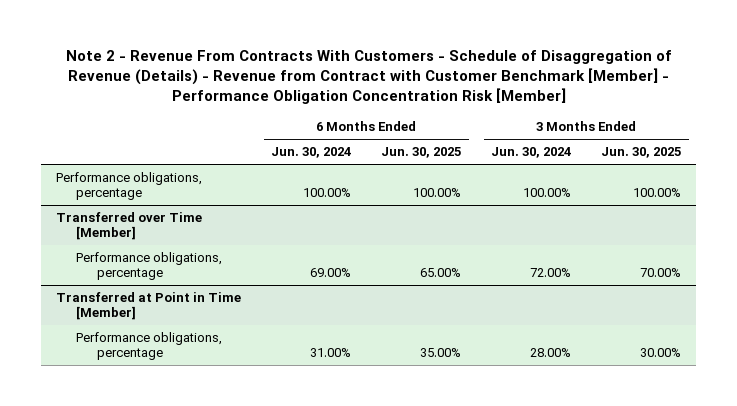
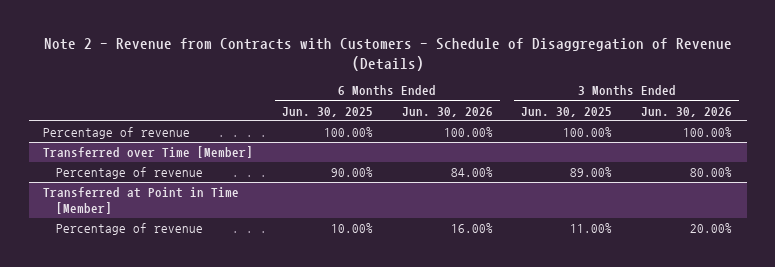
[65,50,672,105] Note 2 - Revenue From Contracts With Customers - Schedule of Disaggregation of Revenue (Details) - Revenue from Contract with Customer Benchmark [Member] - Performance Obligation Concentration Risk [Member] -> [43,38,732,71] Note 2 - Revenue from Contracts with Customers - Schedule of Disaggregation of Revenue (Details)
[271,147,352,159] Jun. 30, 2024 -> none
[491,147,572,159] Jun. 30, 2024 -> none
none -> [401,106,493,117] Jun. 30, 2026
none -> [641,106,733,117] Jun. 30, 2026
[56,172,203,201] Performance obligations, percentage -> none
none -> [43,127,191,140] Percentage of revenue
[76,252,223,281] Performance obligations, percentage -> none
none -> [56,167,204,180] Percentage of revenue
[76,332,223,361] Performance obligations, percentage -> none
none -> [56,223,204,236] Percentage of revenue

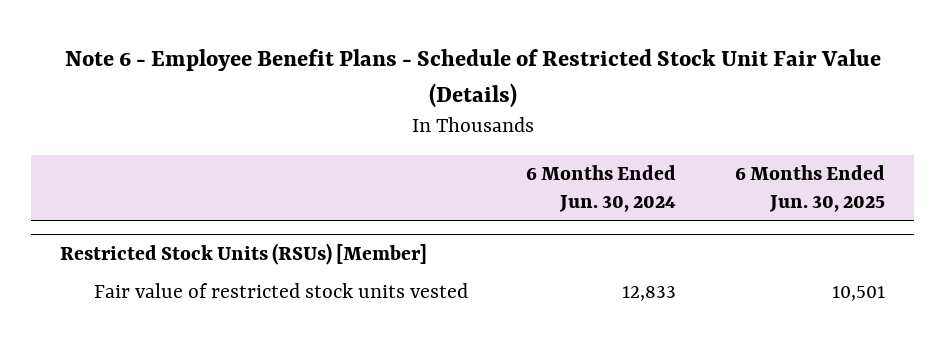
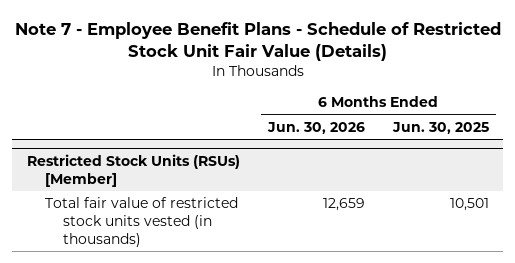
[64,49,881,108] Note 6 - Employee Benefit Plans - Schedule of Restricted Stock Unit Fair Value (Details) -> [14,21,501,61] Note 7 - Employee Benefit Plans - Schedule of Restricted Stock Unit Fair Value (Details)
[526,165,677,212] 6 Months Ended Jun. 30, 2024 -> none
none -> [266,121,365,134] Jun. 30, 2026
[93,283,468,299] Fair value of restricted stock units vested -> [44,197,238,247] Total fair value of restricted stock units vested (in thousands)

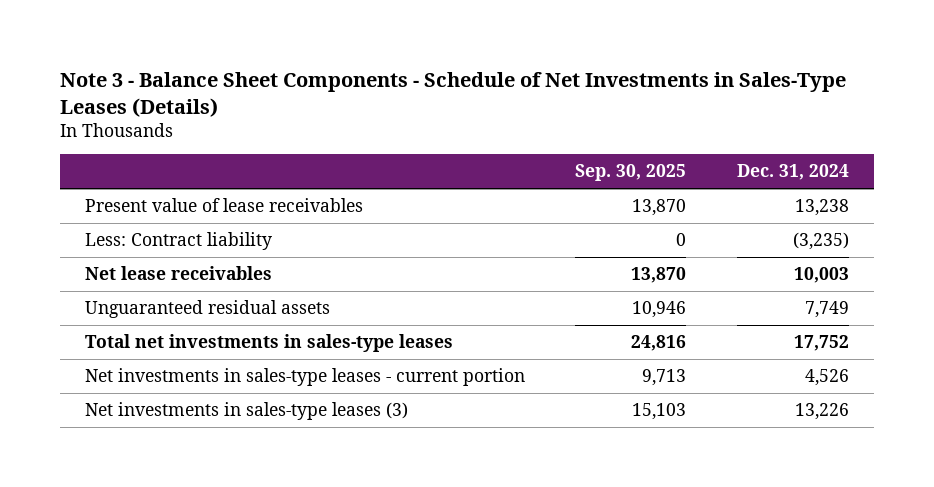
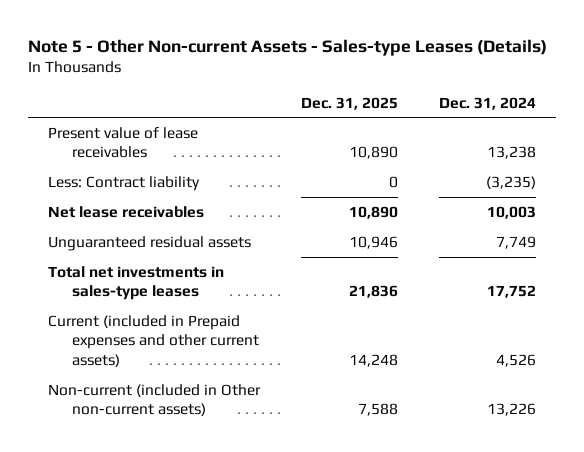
[59,71,846,117] Note 3 - Balance Sheet Components - Schedule of Net Investments in Sales-Type Leases (Details) -> [28,38,548,56] Note 5 - Other Non-current Assets - Sales-type Leases (Details)
[575,164,687,182] Sep. 30, 2025 -> none
none -> [300,96,398,110] Dec. 31, 2025
[85,368,526,387] Net investments in sales-type leases - current portion -> [48,314,260,367] Current (included in Prepaid expenses and other current assets)
[85,402,409,421] Net investments in sales-type leases (3) -> [48,383,262,417] Non-current (included in Other non-current assets)

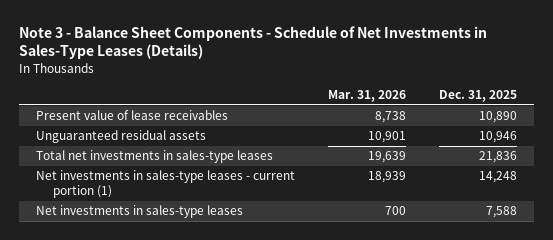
[28,38,548,56] Note 5 - Other Non-current Assets - Sales-type Leases (Details) -> [19,25,488,60] Note 3 - Balance Sheet Components - Schedule of Net Investments in Sales-Type Leases (Details)
[438,96,536,110] Dec. 31, 2024 -> none
none -> [327,89,406,102] Mar. 31, 2026
[48,175,201,191] Less: Contract liability -> none
[48,205,205,218] Net lease receivables -> none
[48,314,260,367] Current (included in Prepaid expenses and other current assets) -> [35,170,295,198] Net investments in sales-type leases - current portion (1)
[48,383,262,417] Non-current (included in Other non-current assets) -> [35,205,243,219] Net investments in sales-type leases

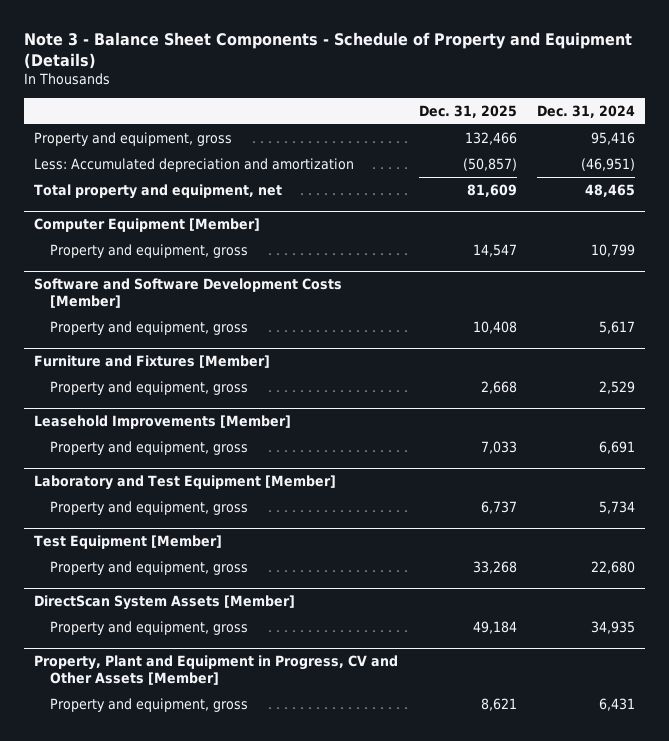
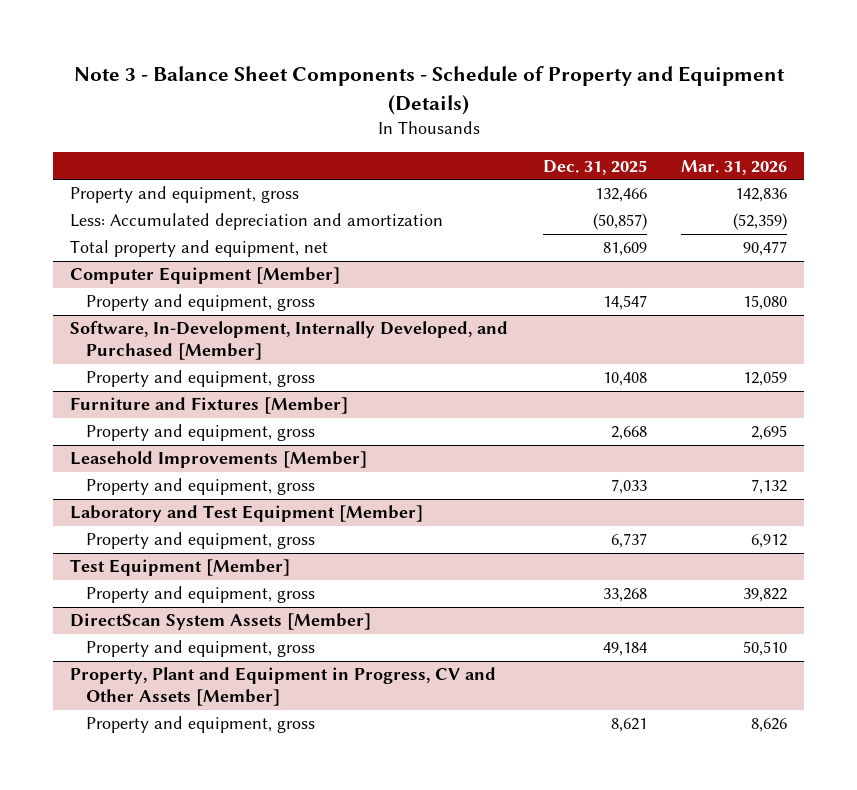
[536,104,635,118] Dec. 31, 2024 -> none
none -> [680,159,787,175] Mar. 31, 2026
[34,278,343,309] Software and Software Development Costs [Member] -> [70,321,509,361] Software, In-Development, Internally Developed, and Purchased [Member]

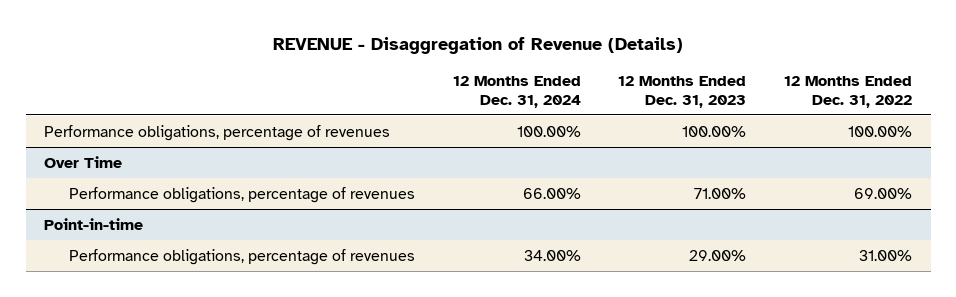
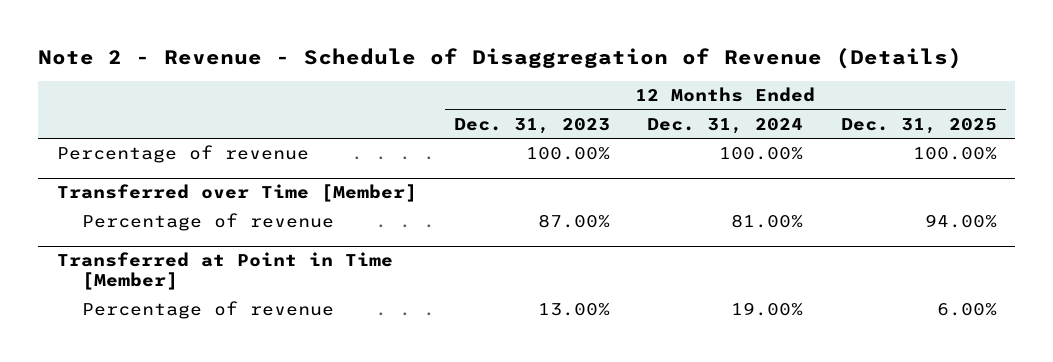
[273,36,684,54] REVENUE - Disaggregation of Revenue (Details) -> [37,48,962,70] Note 2 - Revenue - Schedule of Disaggregation of Revenue (Details)
[783,76,912,108] 12 Months Ended Dec. 31, 2022 -> none
none -> [840,117,997,134] Dec. 31, 2025
[44,124,391,141] Performance obligations, percentage of revenues -> none
[69,186,416,203] Performance obligations, percentage of revenues -> none
[69,248,416,265] Performance obligations, percentage of revenues -> none
none -> [56,145,309,164] Percentage of revenue
[44,155,123,168] Over Time -> [56,184,417,203] Transferred over Time [Member]
none -> [82,213,335,232] Percentage of revenue
[44,217,144,230] Point-in-time -> [56,252,393,291] Transferred at Point in Time [Member]
none -> [82,301,335,320] Percentage of revenue

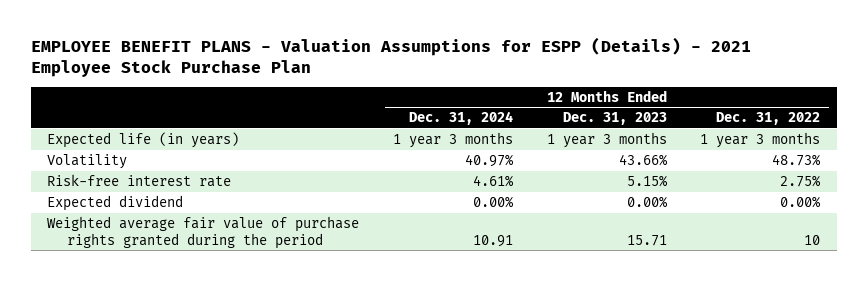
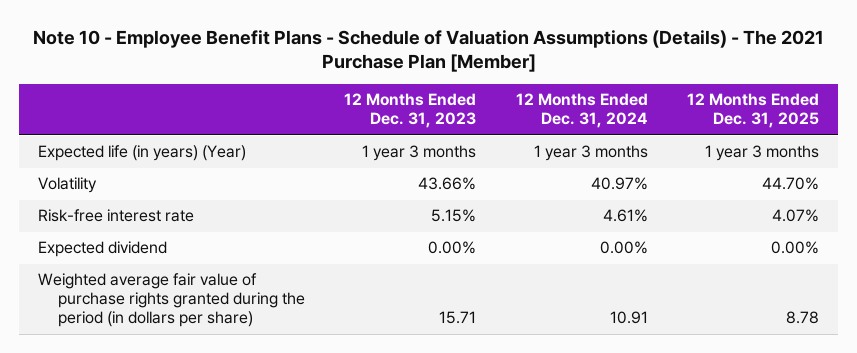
[30,36,751,78] EMPLOYEE BENEFIT PLANS - Valuation Assumptions for ESPP (Details) - 2021 Employee Stock Purchase Plan -> [32,29,824,73] Note 10 - Employee Benefit Plans - Schedule of Valuation Assumptions (Details) - The 2021 Purchase Plan [Member]
[716,112,821,126] Dec. 31, 2022 -> none
none -> [686,93,819,129] 12 Months Ended Dec. 31, 2025
[47,132,240,149] Expected life (in years) -> [38,145,247,162] Expected life (in years) (Year)
[47,216,360,249] Weighted average fair value of purchase rights granted during the period -> [38,273,306,328] Weighted average fair value of purchase rights granted during the period (in dollars per share)

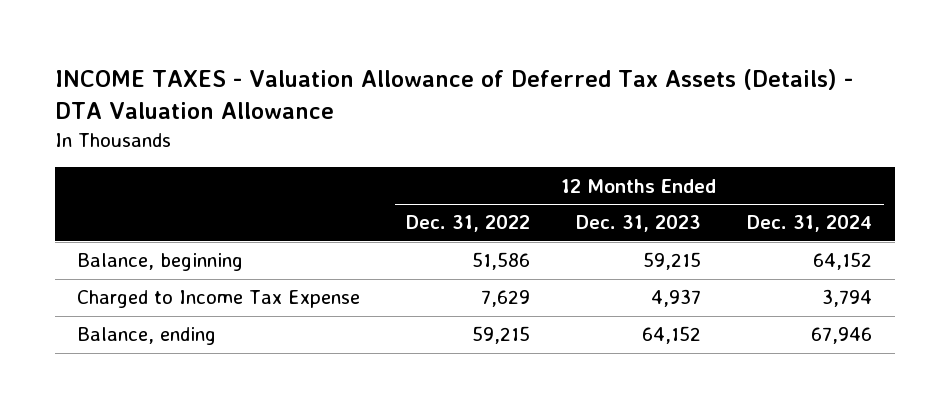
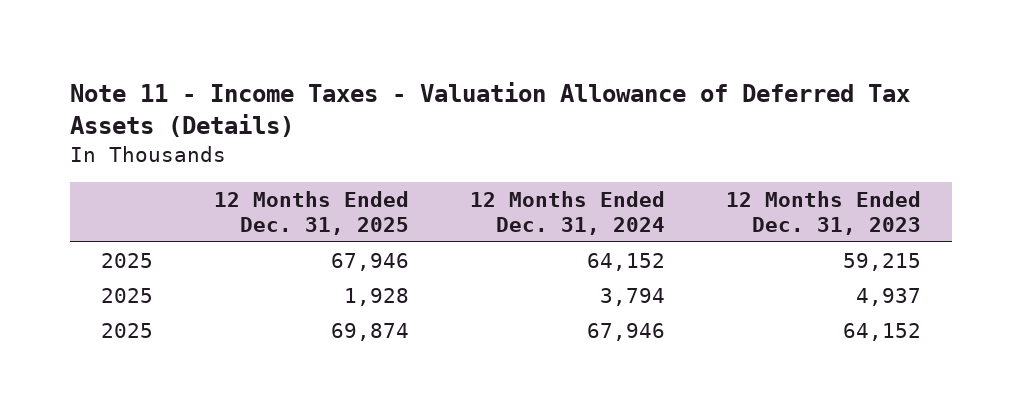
[54,68,853,119] INCOME TAXES - Valuation Allowance of Deferred Tax Assets (Details) - DTA Valuation Allowance -> [70,81,911,137] Note 11 - Income Taxes - Valuation Allowance of Deferred Tax Assets (Details)
[406,215,531,233] Dec. 31, 2022 -> none
none -> [213,190,409,235] 12 Months Ended Dec. 31, 2025
[77,253,244,272] Balance, beginning -> [100,252,153,268] 2025
[77,290,361,309] Charged to Income Tax Expense -> [100,287,153,303] 2025
[77,327,217,346] Balance, ending -> [100,322,153,338] 2025

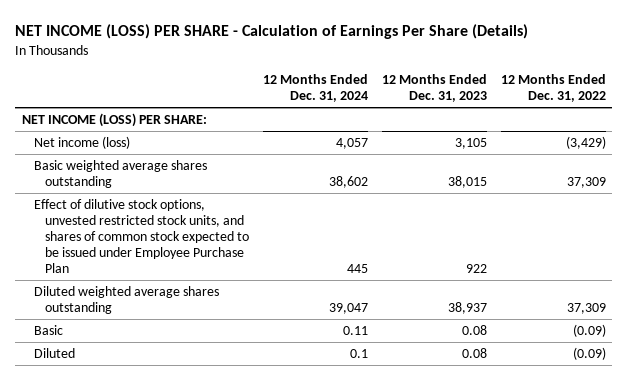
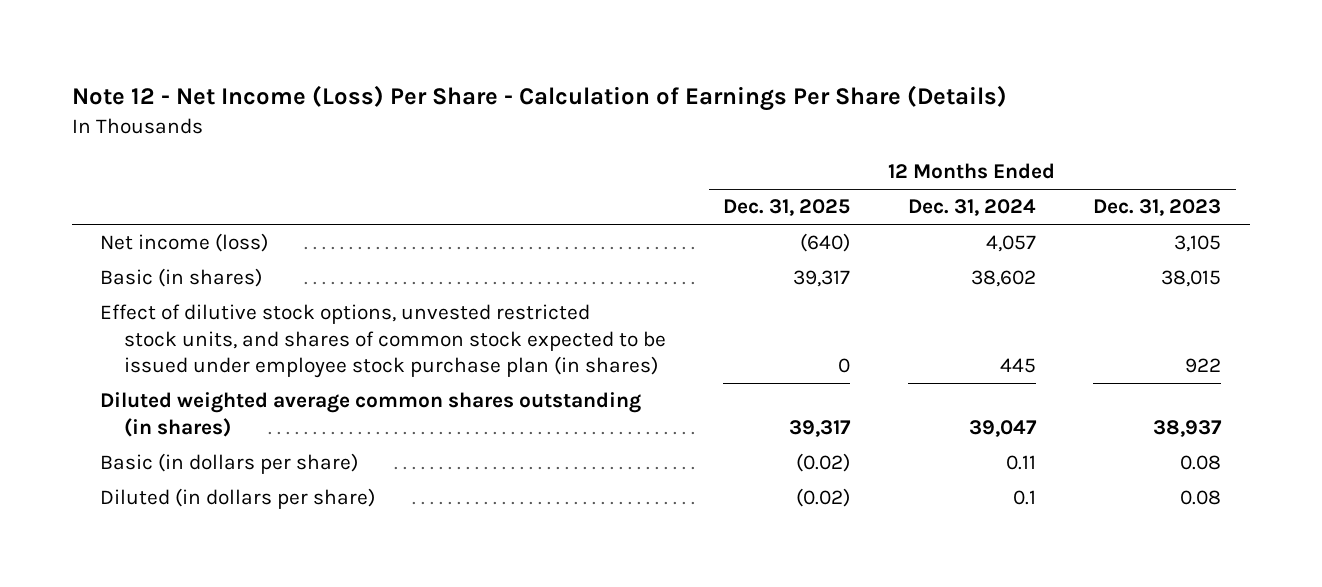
[15,24,529,40] NET INCOME (LOSS) PER SHARE - Calculation of Earnings Per Share (Details) -> [71,85,1007,112] Note 12 - Net Income (Loss) Per Share - Calculation of Earnings Per Share (Details)
[500,73,606,102] 12 Months Ended Dec. 31, 2022 -> none
none -> [723,199,851,217] Dec. 31, 2025
[22,112,208,127] NET INCOME (LOSS) PER SHARE: -> none
[33,159,207,188] Basic weighted average shares outstanding -> [100,268,263,288] Basic (in shares)
[33,198,250,274] Effect of dilutive stock options, unvested restricted stock units, and shares of common stock expected to be issued under Employee Purchase Plan -> [100,304,666,378] Effect of dilutive stock options, unvested restricted stock units, and shares of common stock expected to be issued under employee stock purchase plan (in shares)
[33,285,219,314] Diluted weighted average shares outstanding -> [100,392,642,437] Diluted weighted average common shares outstanding (in shares)
[33,324,63,335] Basic -> [100,453,359,475] Basic (in dollars per share)
[33,347,75,358] Diluted -> [100,488,376,510] Diluted (in dollars per share)

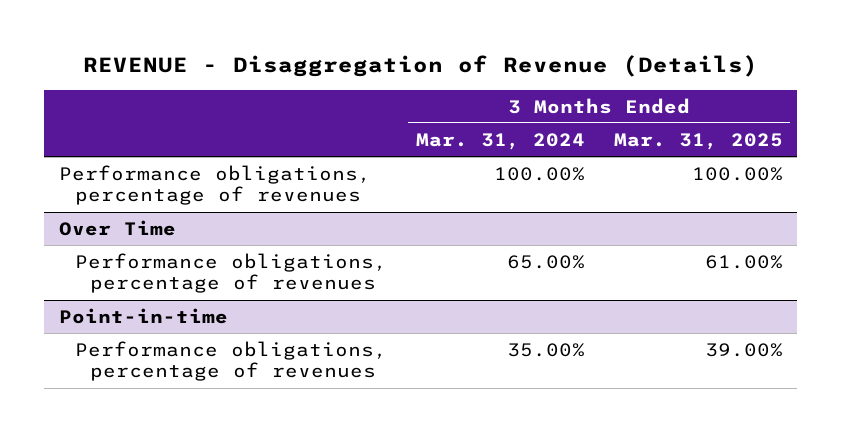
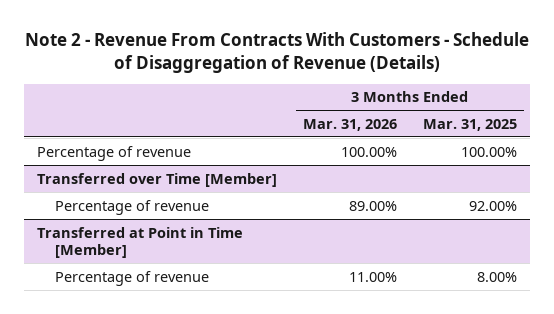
[82,55,758,78] REVENUE - Disaggregation of Revenue (Details) -> [24,32,529,74] Note 2 - Revenue From Contracts With Customers - Schedule of Disaggregation of Revenue (Details)
[415,132,585,150] Mar. 31, 2024 -> none
none -> [302,118,397,131] Mar. 31, 2026
[58,164,371,206] Performance obligations, percentage of revenues -> none
[74,252,387,294] Performance obligations, percentage of revenues -> none
[74,340,387,382] Performance obligations, percentage of revenues -> none
none -> [36,145,191,161] Percentage of revenue
[58,219,176,236] Over Time -> [36,172,277,187] Transferred over Time [Member]
none -> [55,199,210,215] Percentage of revenue
[58,307,228,324] Point-in-time -> [36,226,243,258] Transferred at Point in Time [Member]
none -> [55,270,210,286] Percentage of revenue

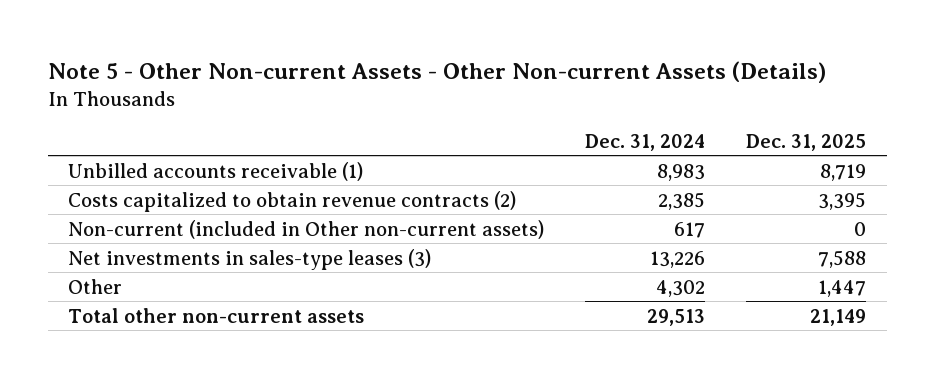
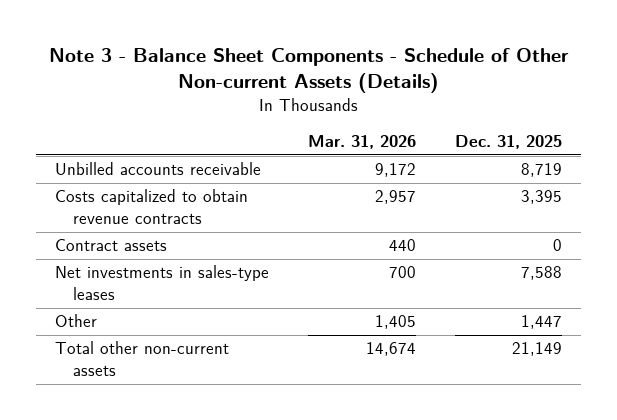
[48,61,827,84] Note 5 - Other Non-current Assets - Other Non-current Assets (Details) -> [48,48,569,94] Note 3 - Balance Sheet Components - Schedule of Other Non-current Assets (Details)
[585,133,706,151] Dec. 31, 2024 -> none
none -> [308,135,417,150] Mar. 31, 2026
[68,161,364,181] Unbilled accounts receivable (1) -> [55,162,262,176] Unbilled accounts receivable
[68,190,517,212] Costs capitalized to obtain revenue contracts (2) -> [55,189,249,225] Costs capitalized to obtain revenue contracts
[68,219,545,239] Non-current (included in Other non-current assets) -> [55,239,168,252] Contract assets
[68,248,432,270] Net investments in sales-type leases (3) -> [55,265,270,301] Net investments in sales-type leases

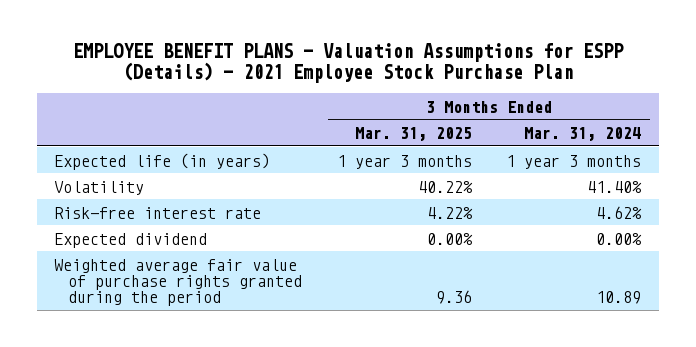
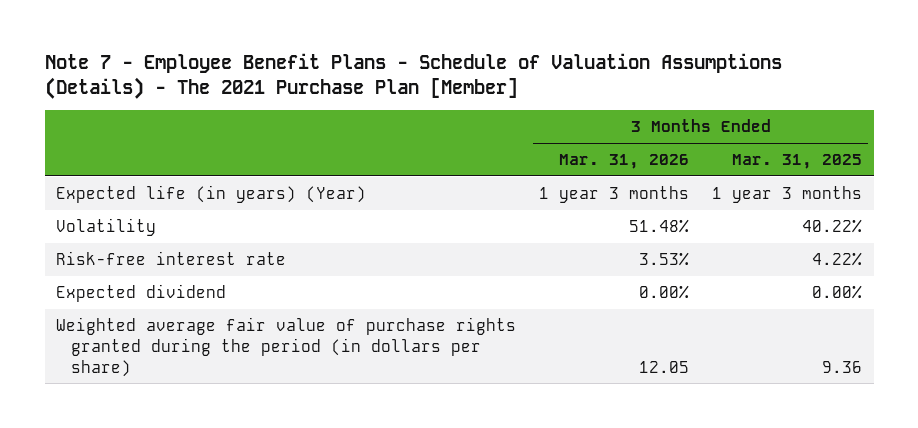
[72,43,624,84] EMPLOYEE BENEFIT PLANS - Valuation Assumptions for ESPP (Details) - 2021 Employee Stock Purchase Plan -> [44,53,782,100] Note 7 - Employee Benefit Plans - Schedule of Valuation Assumptions (Details) - The 2021 Purchase Plan [Member]
[524,127,642,142] Mar. 31, 2024 -> none
none -> [559,154,690,170] Mar. 31, 2026
[54,152,271,170] Expected life (in years) -> [56,185,367,204] Expected life (in years) (Year)
[54,258,303,307] Weighted average fair value of purchase rights granted during the period -> [56,317,517,377] Weighted average fair value of purchase rights granted during the period (in dollars per share)

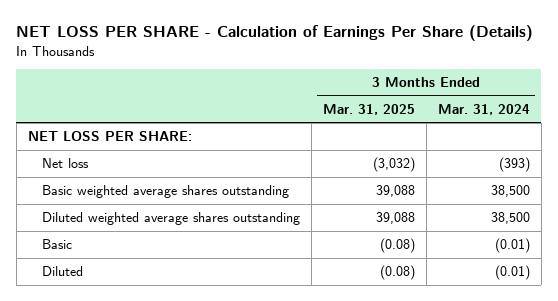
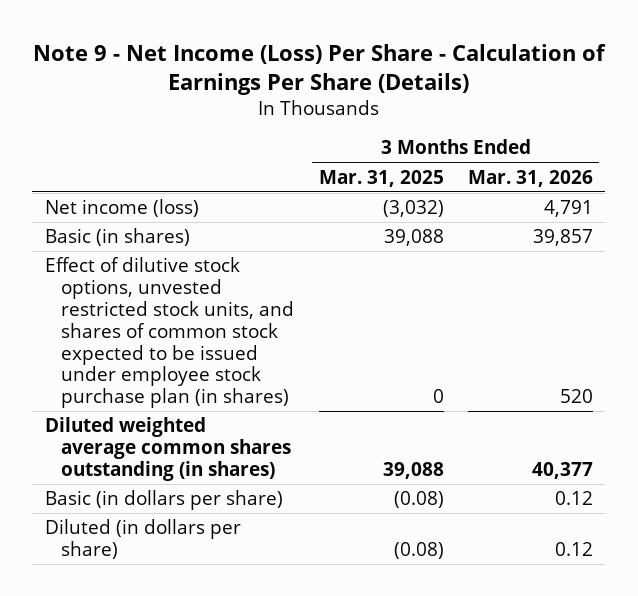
[16,25,534,42] NET LOSS PER SHARE - Calculation of Earnings Per Share (Details) -> [32,44,606,95] Note 9 - Net Income (Loss) Per Share - Calculation of Earnings Per Share (Details)
[437,103,530,115] Mar. 31, 2024 -> none
none -> [467,169,593,187] Mar. 31, 2026
[27,131,192,142] NET LOSS PER SHARE: -> none
[41,158,89,169] Net loss -> [44,199,199,218] Net income (loss)
[41,185,289,199] Basic weighted average shares outstanding -> [44,228,190,247] Basic (in shares)
none -> [44,257,295,409] Effect of dilutive stock options, unvested restricted stock units, and shares of common stock expected to be issued under employee stock purchase plan (in shares)
[41,212,300,226] Diluted weighted average shares outstanding -> [44,417,292,481] Diluted weighted average common shares outstanding (in shares)
[41,239,72,250] Basic -> [44,490,283,511] Basic (in dollars per share)
[41,266,83,277] Diluted -> [44,519,241,560] Diluted (in dollars per share)

